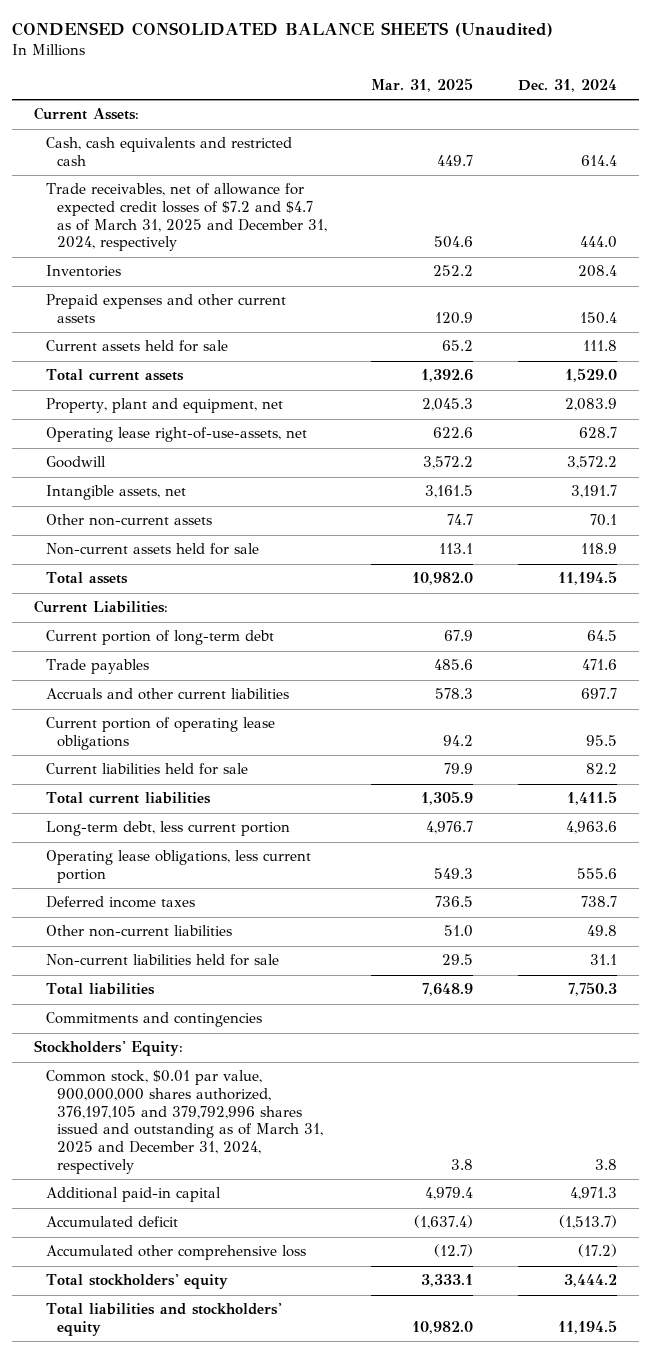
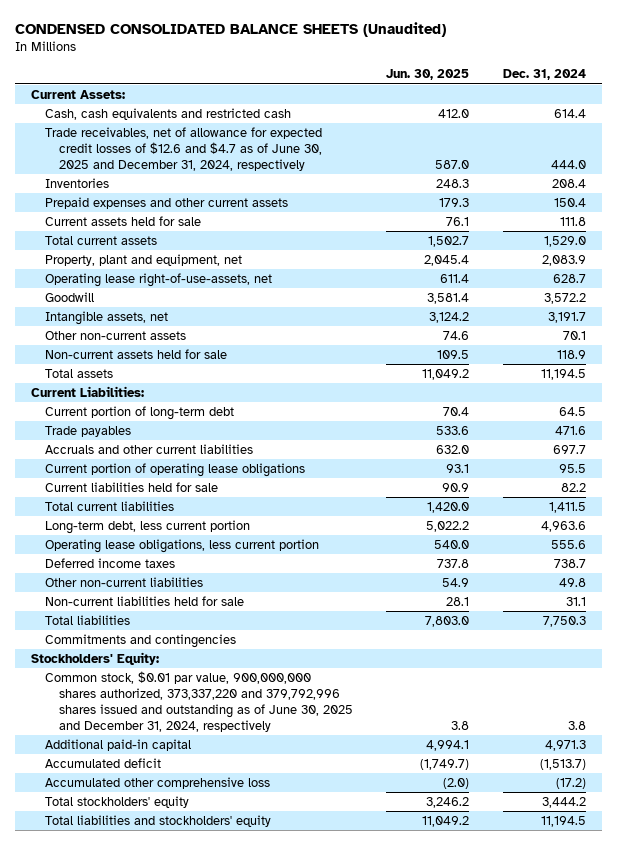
[371,77,474,92] Mar. 31, 2025 -> none
none -> [386,69,470,81] Jun. 30, 2025
[45,183,327,252] Trade receivables, net of allowance for expected credit losses of $7.2 and $4.7 as of March 31, 2025 and December 31, 2024, respectively -> [45,127,323,171] Trade receivables, net of allowance for expected credit losses of $12.6 and $4.7 as of June 30, 2025 and December 31, 2024, respectively
[45,1070,323,1174] Common stock, $0.01 par value, 900,000,000 shares authorized, 376,197,105 and 379,792,996 shares issued and outstanding as of March 31, 2025 and December 31, 2024, respectively -> [45,671,354,732] Common stock, $0.01 par value, 900,000,000 shares authorized, 373,337,220 and 379,792,996 shares issued and outstanding as of June 30, 2025 and December 31, 2024, respectively

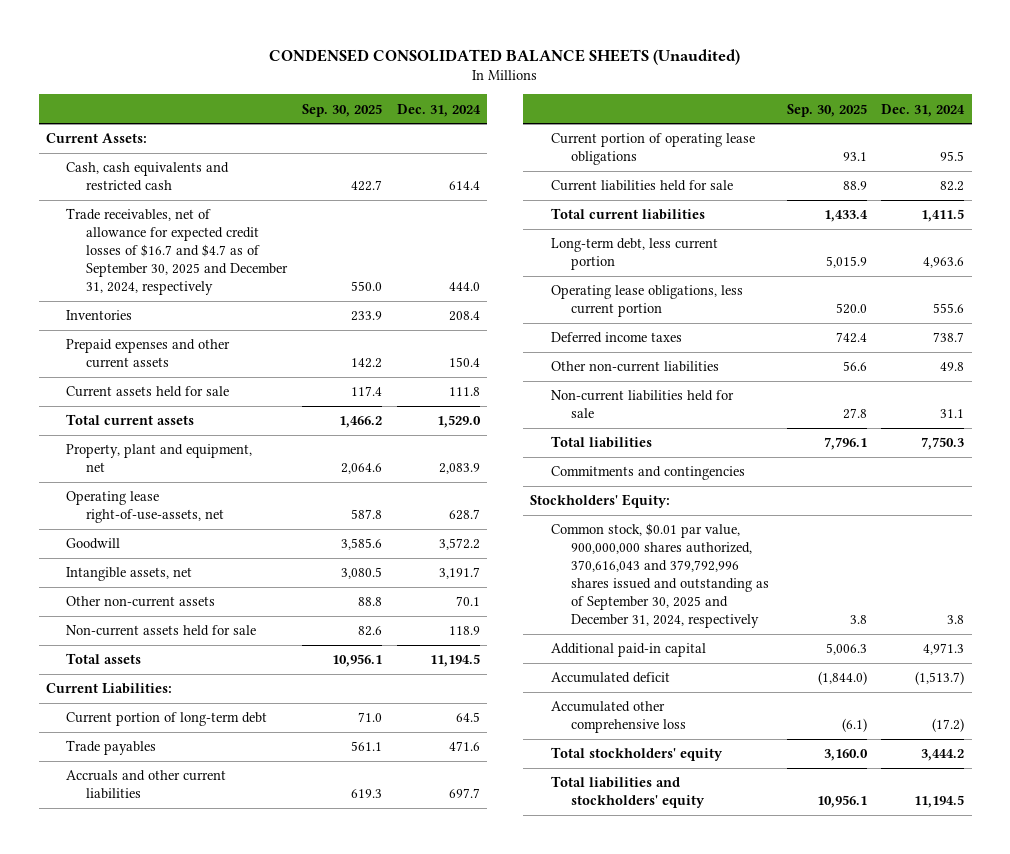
[386,69,470,81] Jun. 30, 2025 -> none
none -> [302,103,383,117] Sep. 30, 2025
[45,127,323,171] Trade receivables, net of allowance for expected credit losses of $12.6 and $4.7 as of June 30, 2025 and December 31, 2024, respectively -> [66,208,289,295] Trade receivables, net of allowance for expected credit losses of $16.7 and $4.7 as of September 30, 2025 and December 31, 2024, respectively
[45,671,354,732] Common stock, $0.01 par value, 900,000,000 shares authorized, 373,337,220 and 379,792,996 shares issued and outstanding as of June 30, 2025 and December 31, 2024, respectively -> [550,523,769,628] Common stock, $0.01 par value, 900,000,000 shares authorized, 370,616,043 and 379,792,996 shares issued and outstanding as of September 30, 2025 and December 31, 2024, respectively

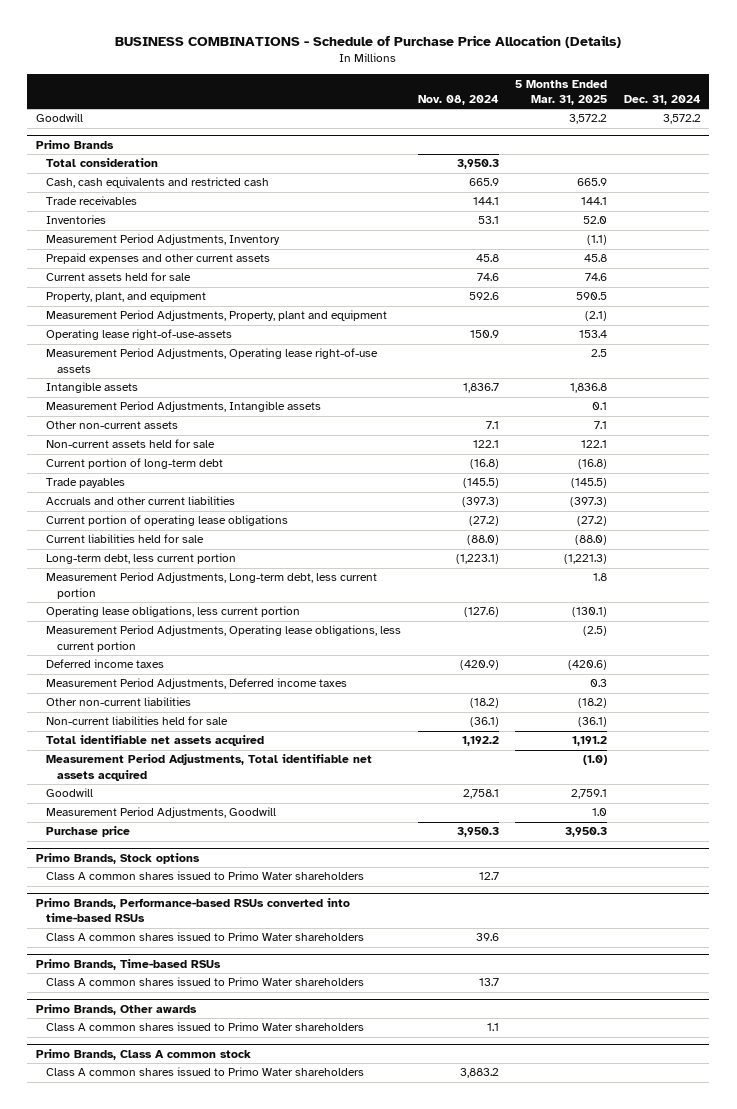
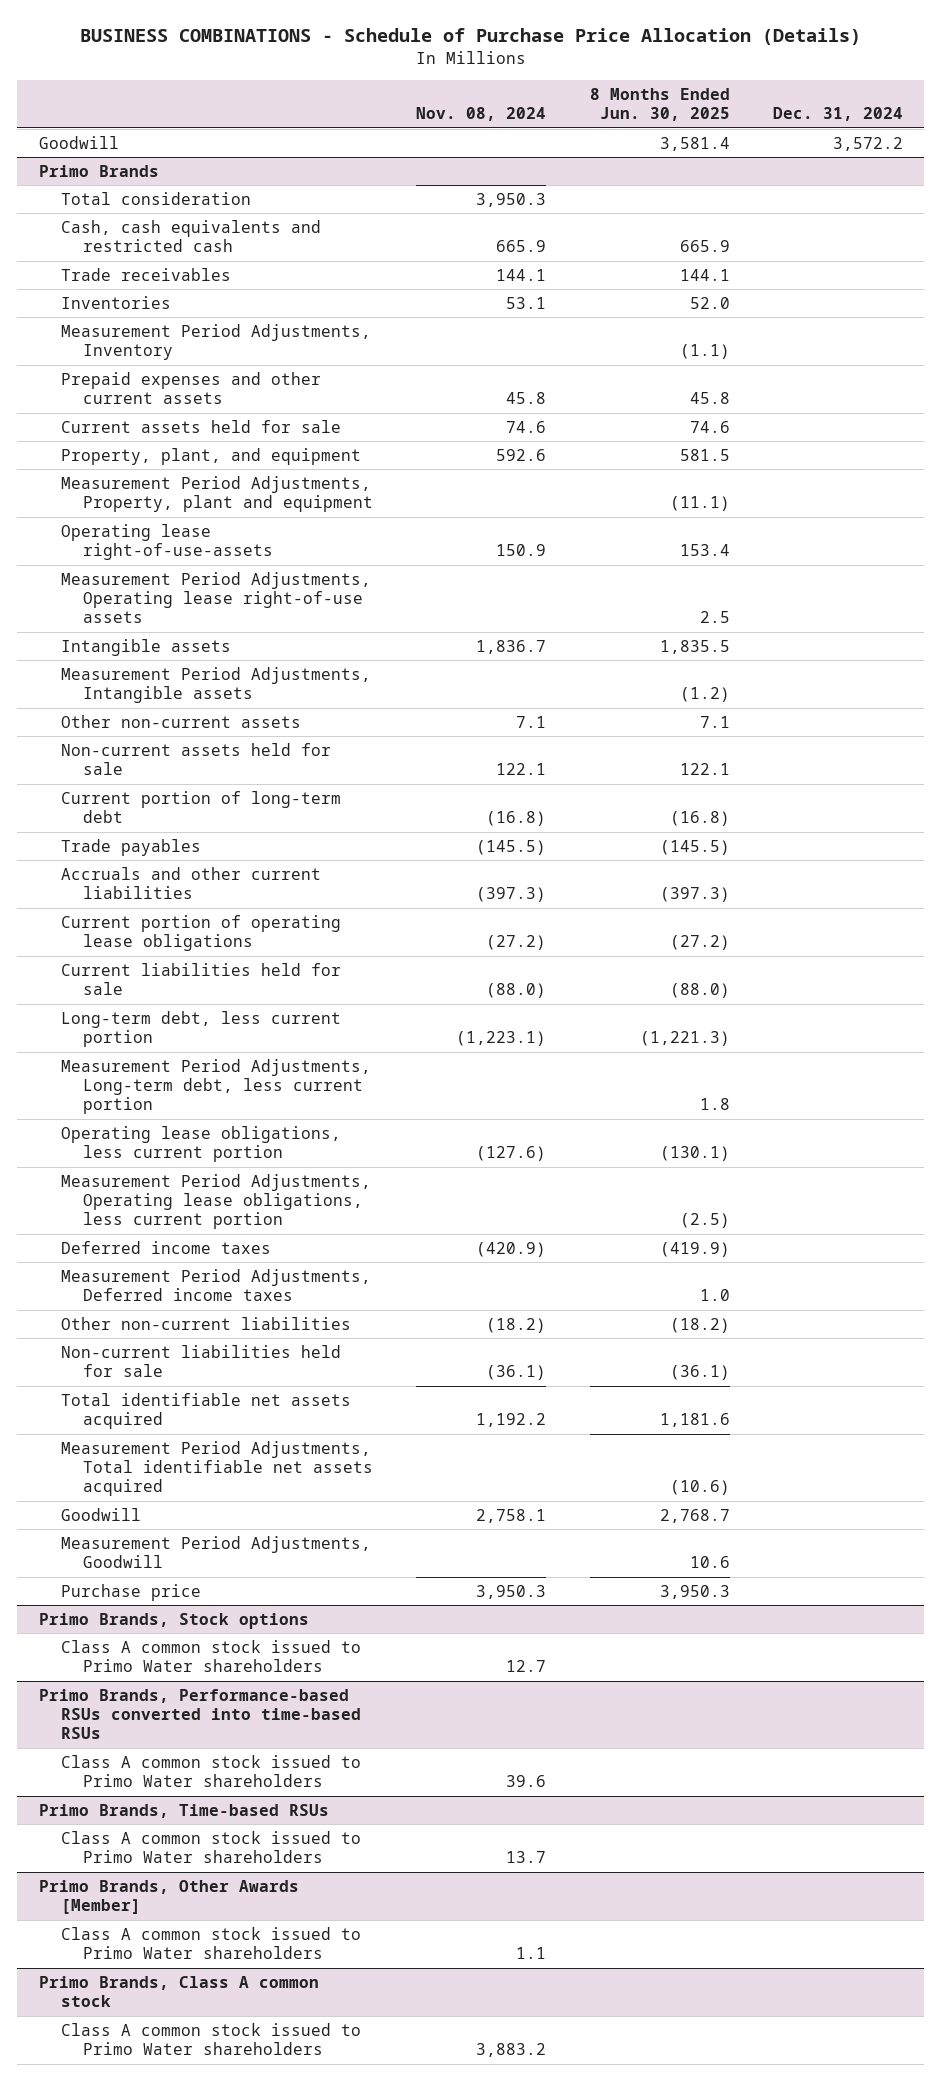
[515,79,608,106] 5 Months Ended Mar. 31, 2025 -> none
none -> [589,88,730,122] 8 Months Ended Jun. 30, 2025
[46,871,365,881] Class A common shares issued to Primo Water shareholders -> [61,1640,362,1673] Class A common stock issued to Primo Water shareholders
[46,932,365,942] Class A common shares issued to Primo Water shareholders -> [61,1755,362,1788] Class A common stock issued to Primo Water shareholders
[46,977,365,987] Class A common shares issued to Primo Water shareholders -> [61,1831,362,1864] Class A common stock issued to Primo Water shareholders
[35,1004,197,1016] Primo Brands, Other awards -> [38,1880,299,1915] Primo Brands, Other Awards [Member]
[46,1022,365,1032] Class A common shares issued to Primo Water shareholders -> [61,1927,362,1960] Class A common stock issued to Primo Water shareholders
[46,1067,365,1077] Class A common shares issued to Primo Water shareholders -> [61,2023,362,2056] Class A common stock issued to Primo Water shareholders

